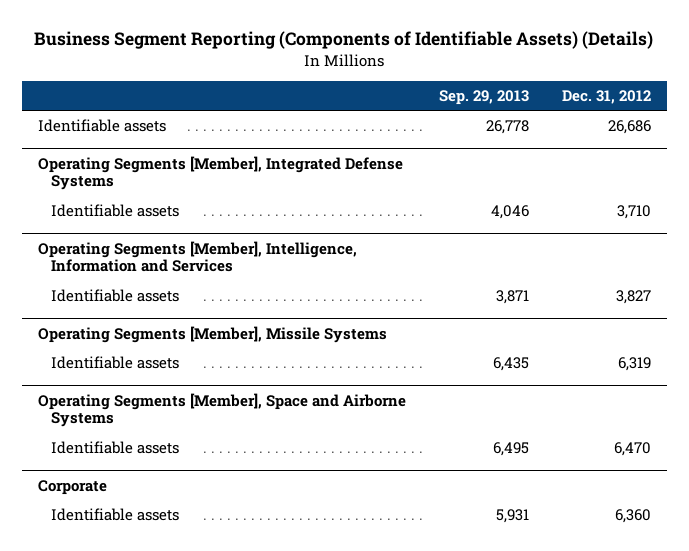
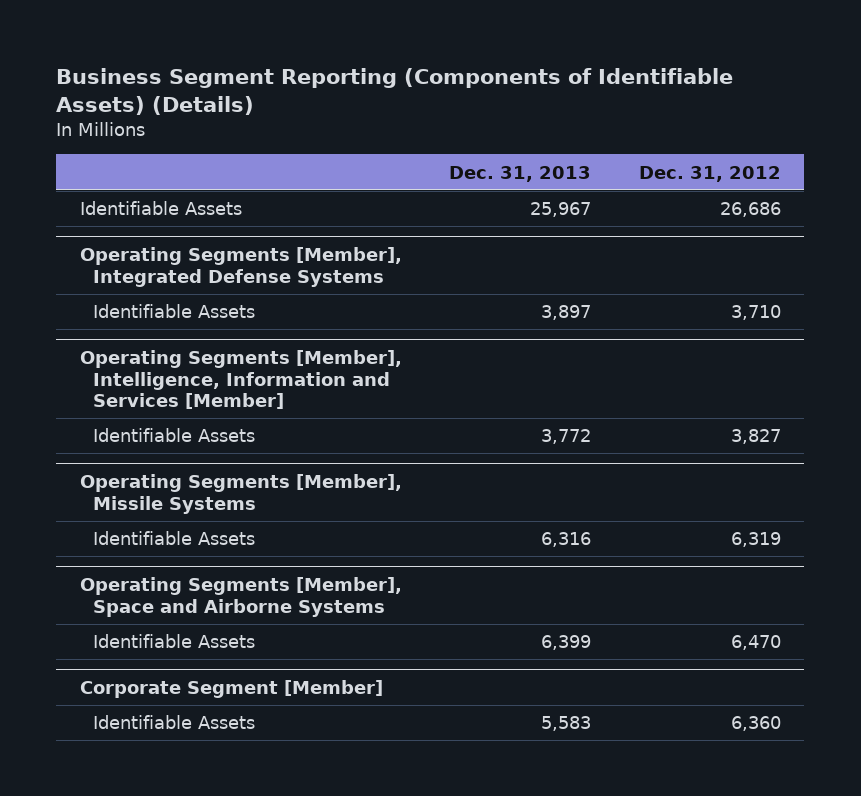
[438,90,529,106] Sep. 29, 2013 -> none
none -> [449,165,592,182] Dec. 31, 2013
[38,119,167,133] Identifiable assets -> [79,201,242,216] Identifiable Assets
[51,204,180,218] Identifiable assets -> [93,304,256,319] Identifiable Assets
[38,240,358,273] Operating Segments [Member], Intelligence, Information and Services -> [79,349,402,410] Operating Segments [Member], Intelligence, Information and Services [Member]
[51,289,180,303] Identifiable assets -> [93,428,256,443] Identifiable Assets
[51,356,180,370] Identifiable assets -> [93,531,256,546] Identifiable Assets
[38,479,108,495] Corporate -> none
[51,441,180,455] Identifiable assets -> [93,634,256,649] Identifiable Assets
none -> [79,679,383,698] Corporate Segment [Member]
[51,508,180,522] Identifiable assets -> [93,715,256,730] Identifiable Assets

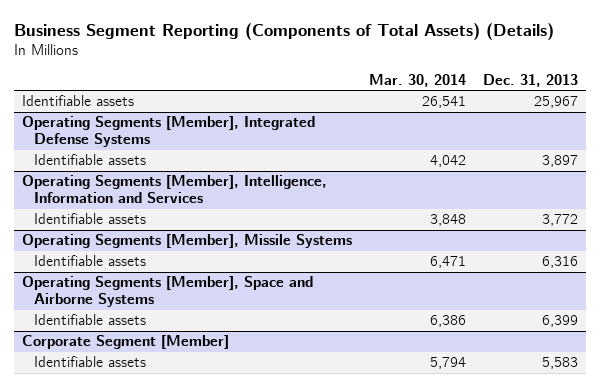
[56,68,734,116] Business Segment Reporting (Components of Identifiable Assets) (Details) -> [13,22,554,40] Business Segment Reporting (Components of Total Assets) (Details)
[638,165,781,182] Dec. 31, 2012 -> none
none -> [368,73,466,87] Mar. 30, 2014
[79,201,242,216] Identifiable Assets -> [22,95,135,107] Identifiable assets
[93,304,256,319] Identifiable Assets -> [34,154,147,166] Identifiable assets
[79,349,402,410] Operating Segments [Member], Intelligence, Information and Services [Member] -> [22,175,328,204] Operating Segments [Member], Intelligence, Information and Services
[93,428,256,443] Identifiable Assets -> [34,213,147,225] Identifiable assets
[93,531,256,546] Identifiable Assets -> [34,255,147,267] Identifiable assets
[93,634,256,649] Identifiable Assets -> [34,314,147,326] Identifiable assets
[93,715,256,730] Identifiable Assets -> [34,356,147,368] Identifiable assets

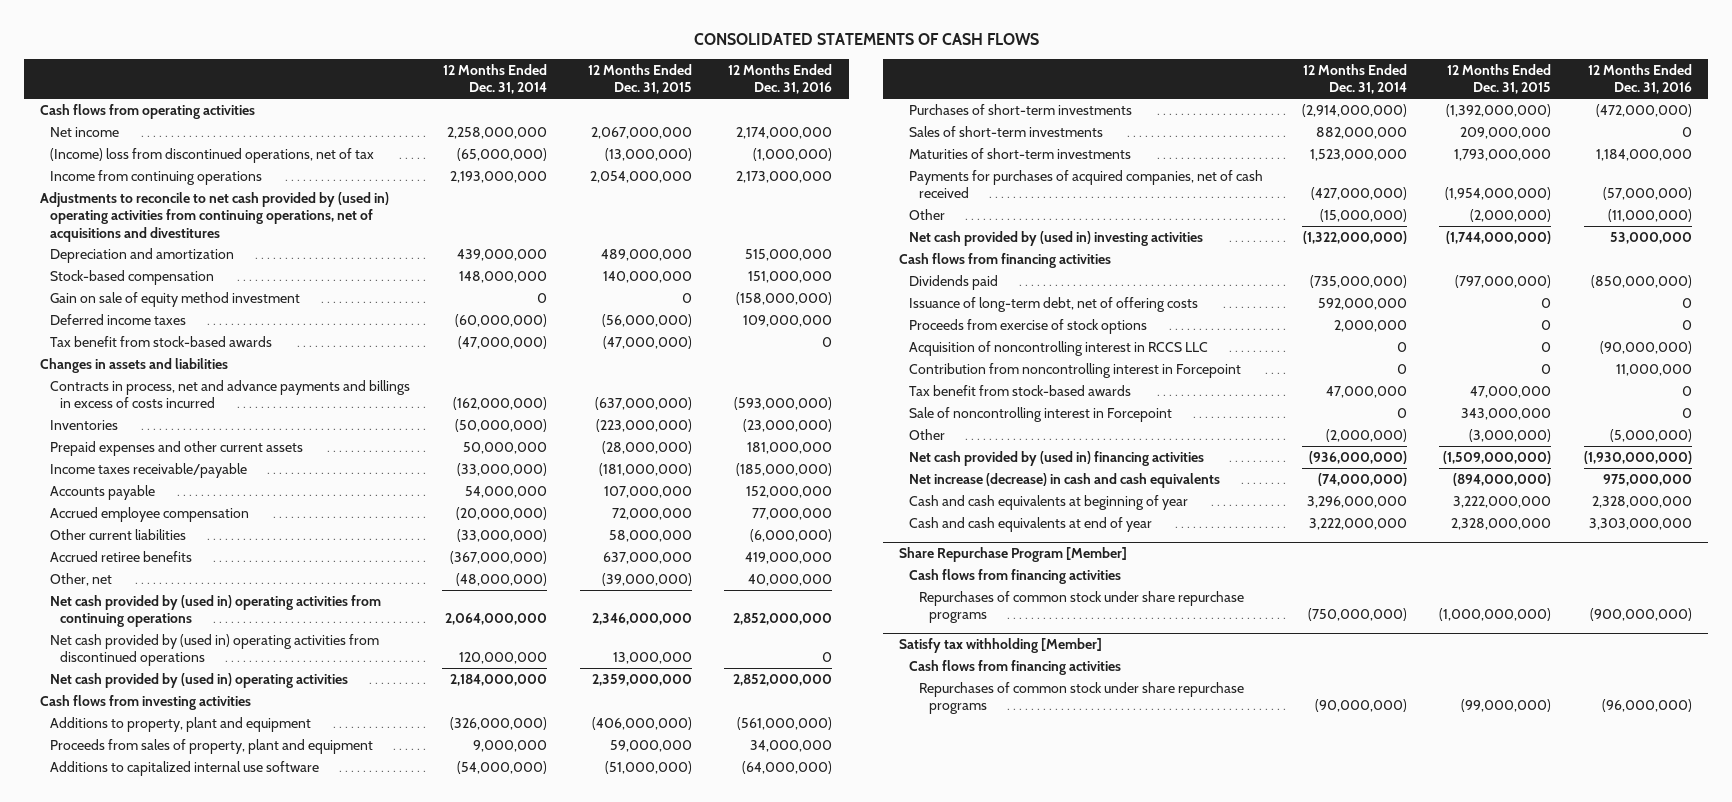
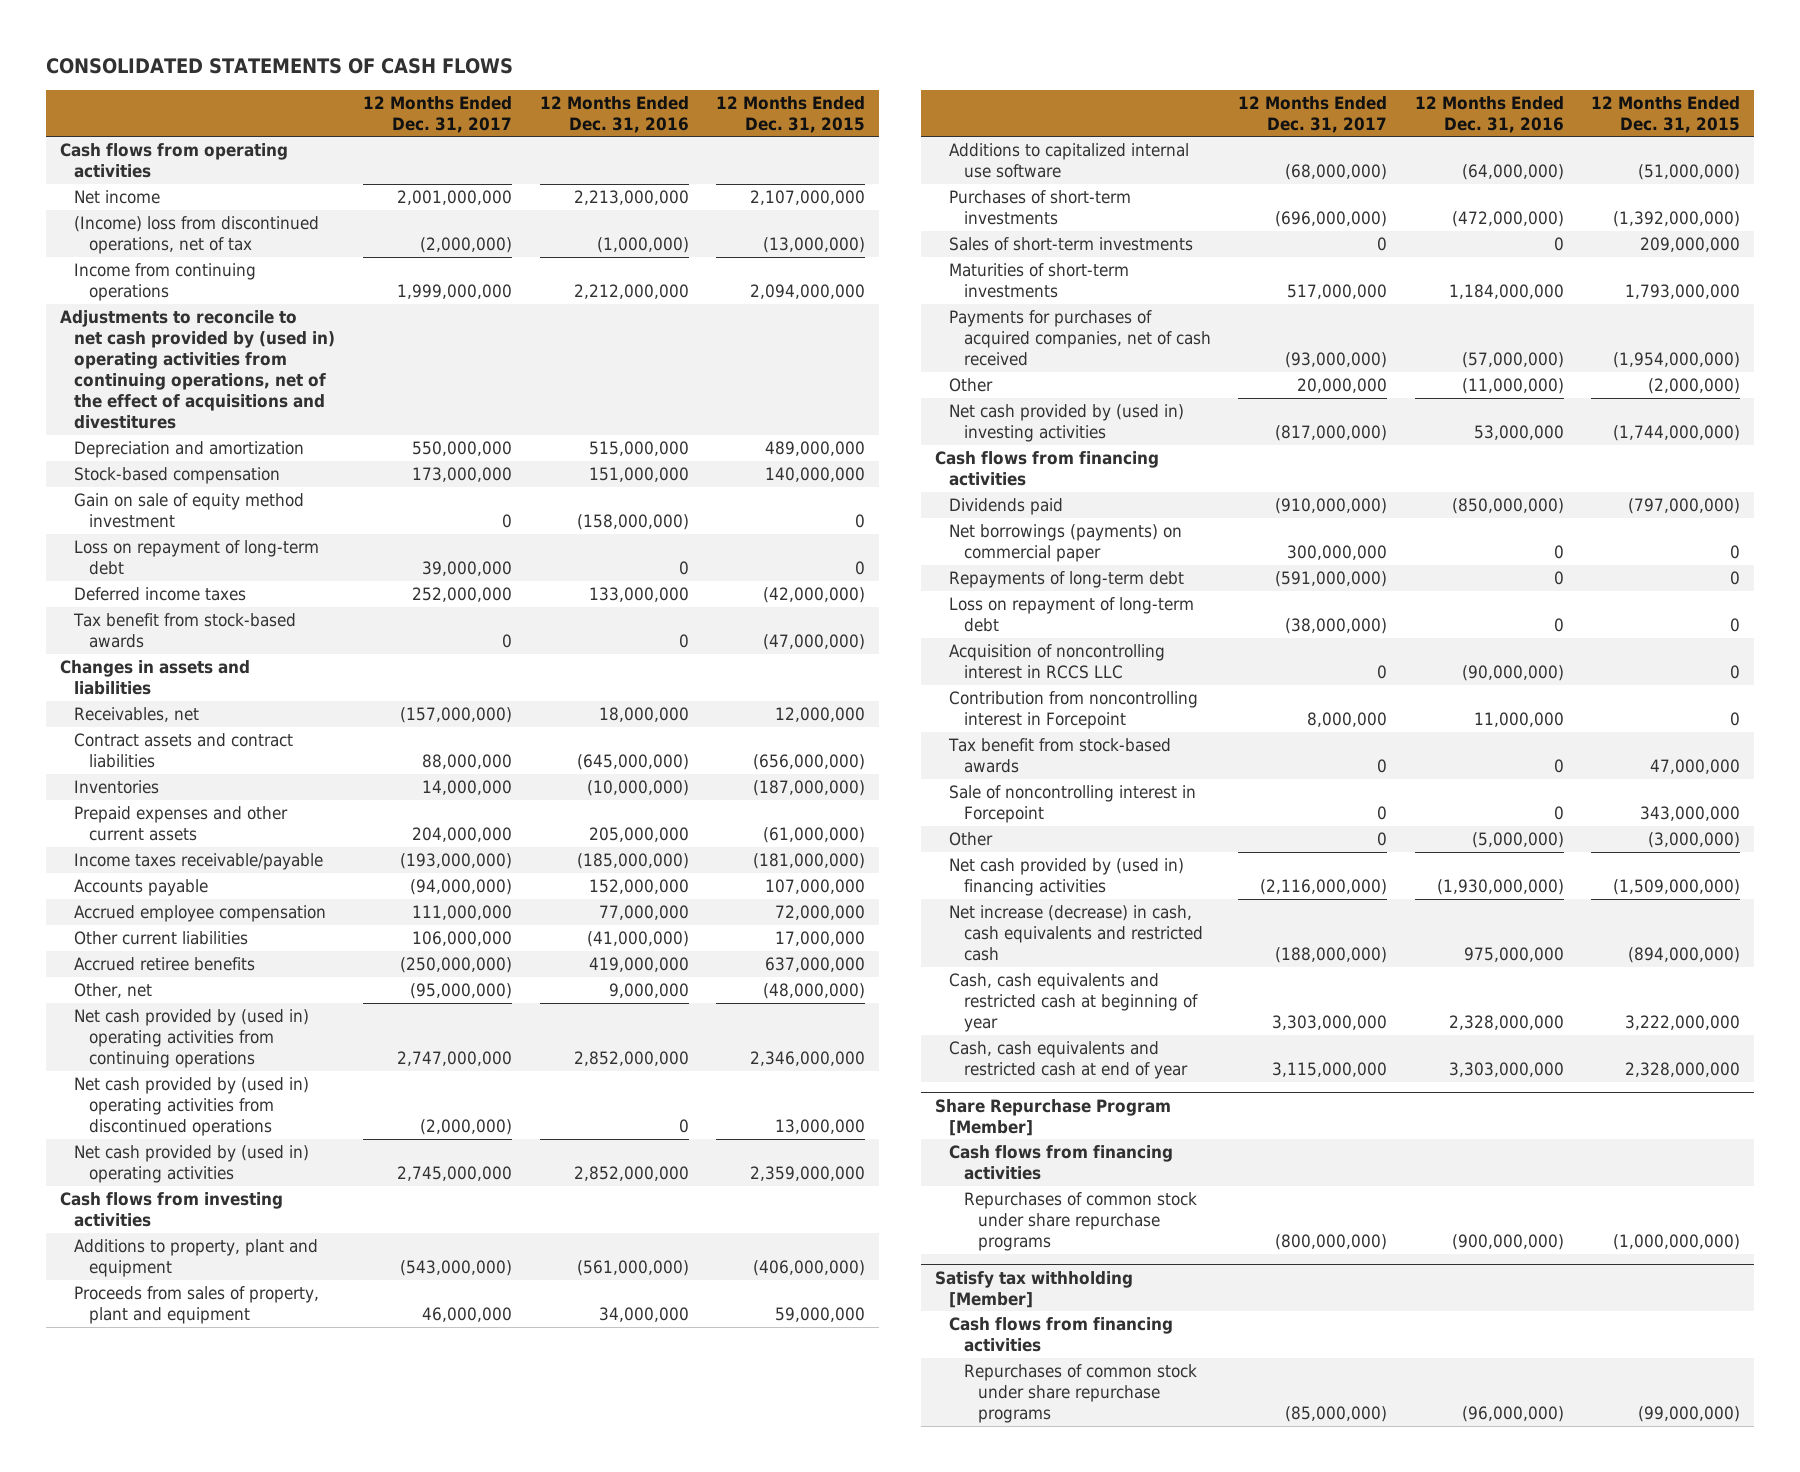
[443,63,548,95] 12 Months Ended Dec. 31, 2014 -> none
none -> [363,95,513,133] 12 Months Ended Dec. 31, 2017
[590,126,692,139] 2,067,000,000 -> [750,190,866,206] 2,107,000,000
[736,126,833,139] 2,174,000,000 -> [573,190,689,206] 2,213,000,000
[589,170,692,183] 2,054,000,000 -> [750,284,866,300] 2,094,000,000
[736,170,833,183] 2,173,000,000 -> [573,284,689,300] 2,212,000,000
[40,191,390,242] Adjustments to reconcile to net cash provided by (used in) operating activities from continuing operations, net of acquisitions and divestitures -> [60,310,336,430] Adjustments to reconcile to net cash provided by (used in) operating activities from continuing operations, net of the effect of acquisitions and divestitures
none -> [74,540,320,576] Loss on repayment of long-term debt
[601,313,692,327] (56,000,000) -> [763,587,866,604] (42,000,000)
[743,314,833,327] 109,000,000 -> [588,587,689,603] 133,000,000
[49,379,410,409] Contracts in process, net and advance payments and billings in excess of costs incurred -> none
none -> [74,707,200,723] Receivables, net
none -> [74,733,294,769] Contract assets and contract liabilities
[595,418,692,432] (223,000,000) -> [753,780,866,797] (187,000,000)
[743,418,833,432] (23,000,000) -> [586,780,689,797] (10,000,000)
[601,440,692,454] (28,000,000) -> [763,827,866,844] (61,000,000)
[747,441,833,454] 181,000,000 -> [588,827,689,843] 205,000,000
[608,529,692,542] 58,000,000 -> [775,931,866,947] 17,000,000
[750,528,833,542] (6,000,000) -> [586,931,689,948] (41,000,000)
[601,572,692,586] (39,000,000) -> [763,983,866,1000] (48,000,000)
[748,573,833,586] 40,000,000 -> [608,983,689,999] 9,000,000
[909,296,1199,312] Issuance of long-term debt, net of offering costs -> none
[909,318,1148,334] Proceeds from exercise of stock options -> none
none -> [949,524,1183,563] Net borrowings (payments) on commercial paper
none -> [949,571,1185,589] Repayments of long-term debt
none -> [949,597,1195,633] Loss on repayment of long-term debt
[909,472,1221,488] Net increase (decrease) in cash and cash equivalents -> [949,905,1203,962] Net increase (decrease) in cash, cash equivalents and restricted cash
[909,494,1189,510] Cash and cash equivalents at beginning of year -> [949,973,1198,1033] Cash, cash equivalents and restricted cash at beginning of year
[909,516,1153,532] Cash and cash equivalents at end of year -> [949,1041,1188,1080] Cash, cash equivalents and restricted cash at end of year

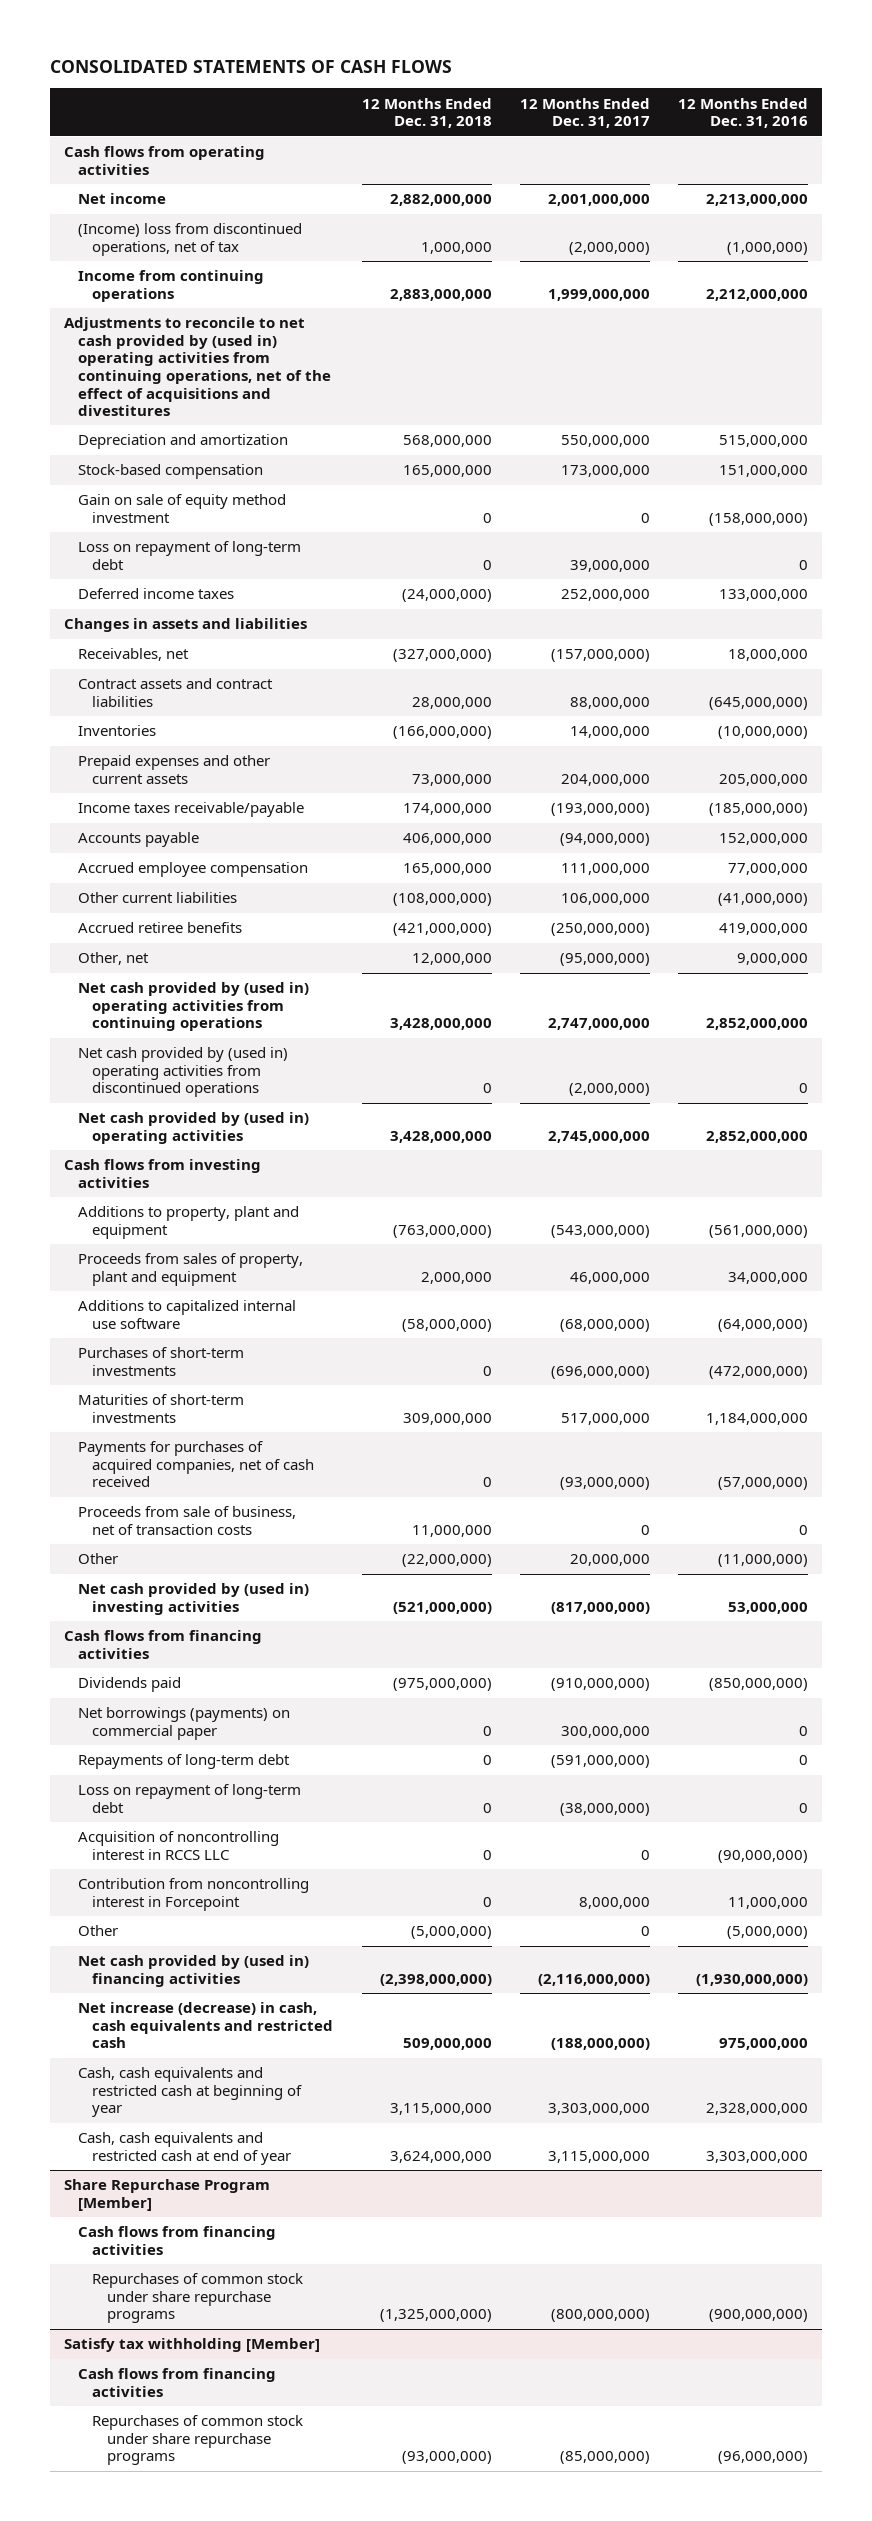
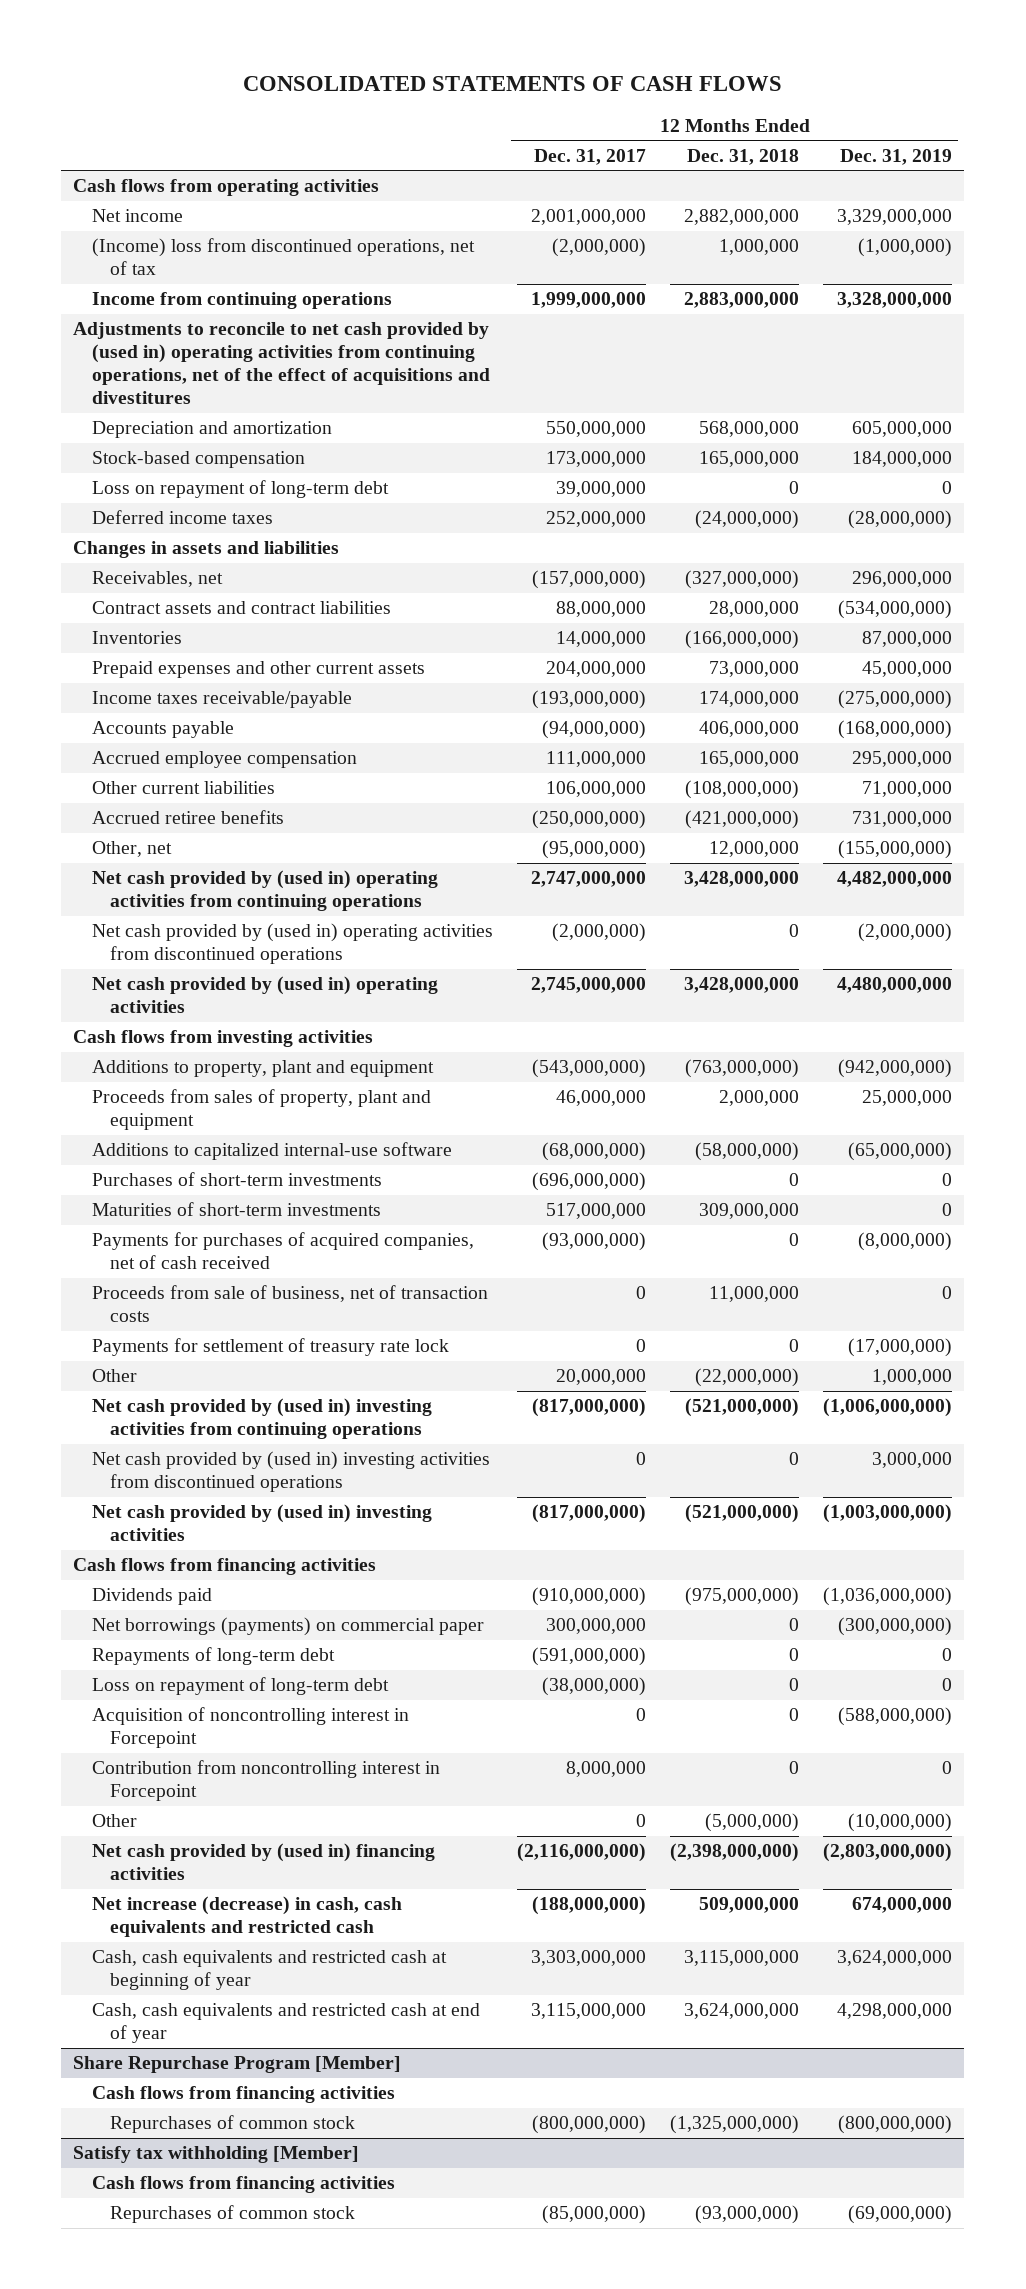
[678,97,809,129] 12 Months Ended Dec. 31, 2016 -> none
none -> [840,148,953,165] Dec. 31, 2019
[77,494,286,523] Gain on sale of equity method investment -> none
[77,1300,296,1329] Additions to capitalized internal use software -> [91,1142,452,1161] Additions to capitalized internal-use software
none -> [91,1338,449,1357] Payments for settlement of treasury rate lock
none -> [91,1398,432,1440] Net cash provided by (used in) investing activities from continuing operations
none -> [91,1451,490,1493] Net cash provided by (used in) investing activities from discontinued operations
[77,1831,279,1860] Acquisition of noncontrolling interest in RCCS LLC -> [91,1707,409,1749] Acquisition of noncontrolling interest in Forcepoint
[92,2273,304,2324] Repurchases of common stock under share repurchase programs -> [110,2115,356,2134] Repurchases of common stock
[92,2415,304,2466] Repurchases of common stock under share repurchase programs -> [110,2205,356,2224] Repurchases of common stock

